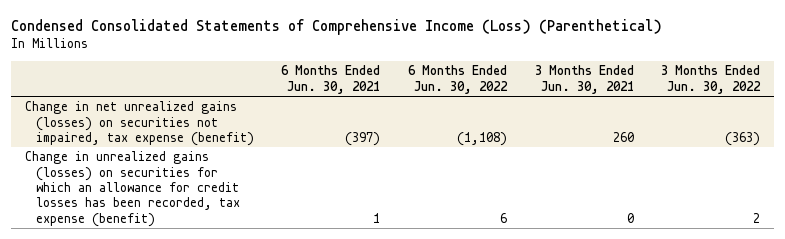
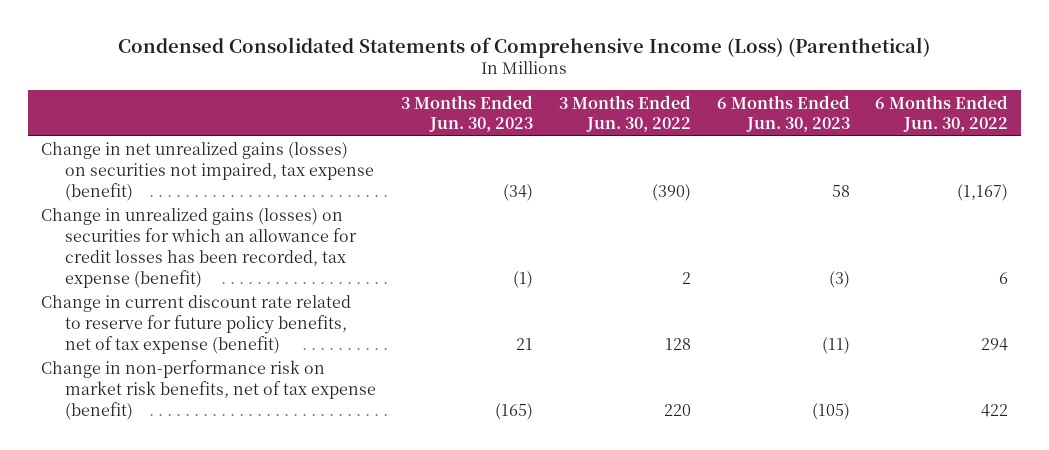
[281,65,381,94] 6 Months Ended Jun. 30, 2021 -> none
[534,65,634,94] 3 Months Ended Jun. 30, 2021 -> none
none -> [401,94,534,133] 3 Months Ended Jun. 30, 2023
none -> [716,94,850,133] 6 Months Ended Jun. 30, 2023
[456,132,507,147] (1,108) -> [957,183,1009,201] (1,167)
[725,132,761,147] (363) -> [651,183,691,201] (390)
none -> [40,295,351,354] Change in current discount rate related to reserve for future policy benefits, net of tax expense (benefit)
none -> [40,360,376,420] Change in non-performance risk on market risk benefits, net of tax expense (benefit)

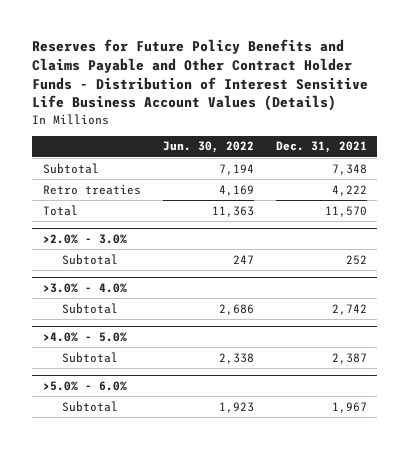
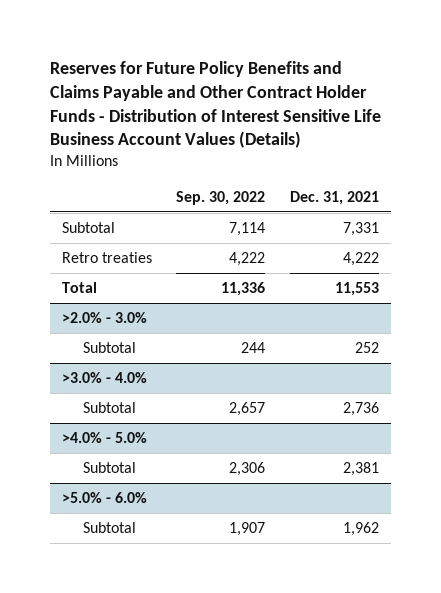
[162,141,254,154] Jun. 30, 2022 -> none
none -> [176,190,266,205] Sep. 30, 2022
[331,163,367,175] 7,348 -> [342,222,379,237] 7,331
[324,205,367,217] 11,570 -> [334,282,379,297] 11,553
[331,303,367,315] 2,742 -> [342,402,379,417] 2,736
[331,352,367,364] 2,387 -> [342,462,379,477] 2,381
[331,401,367,413] 1,967 -> [342,522,379,537] 1,962

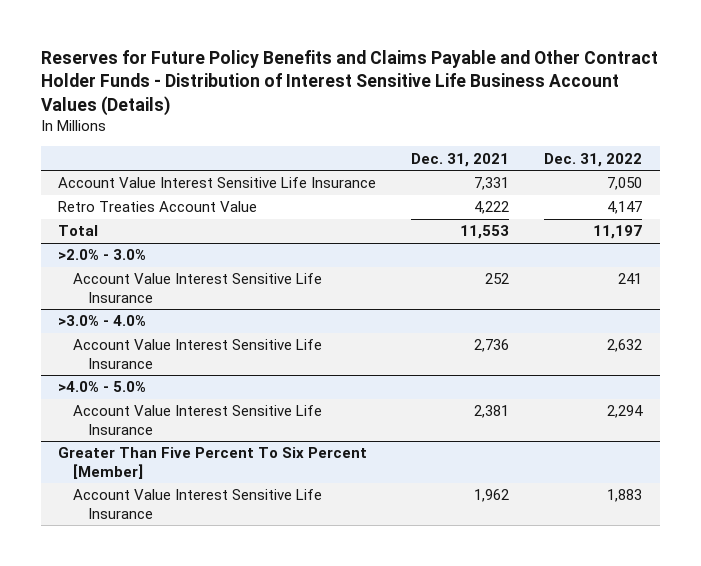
[176,190,266,205] Sep. 30, 2022 -> none
none -> [544,152,643,167] Dec. 31, 2022
[61,222,115,234] Subtotal -> [58,177,377,189] Account Value Interest Sensitive Life Insurance
[61,252,152,264] Retro treaties -> [58,201,258,213] Retro Treaties Account Value
[83,342,137,354] Subtotal -> [72,273,322,303] Account Value Interest Sensitive Life Insurance
[83,402,137,414] Subtotal -> [72,339,322,369] Account Value Interest Sensitive Life Insurance
[83,462,137,474] Subtotal -> [72,405,322,435] Account Value Interest Sensitive Life Insurance
[61,492,147,504] >5.0% - 6.0% -> [58,447,368,479] Greater Than Five Percent To Six Percent [Member]
[83,522,137,534] Subtotal -> [72,489,322,519] Account Value Interest Sensitive Life Insurance

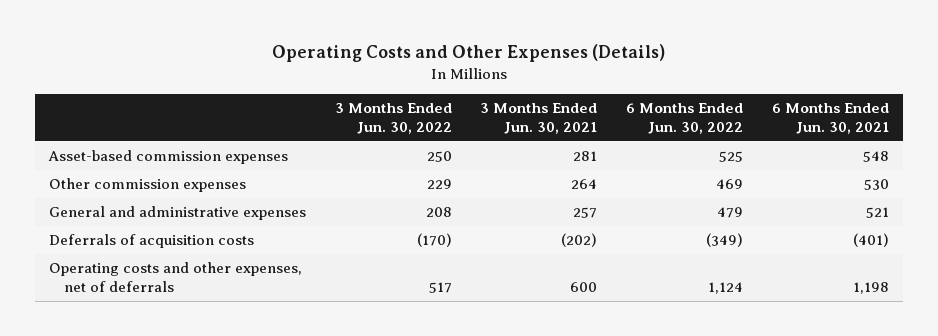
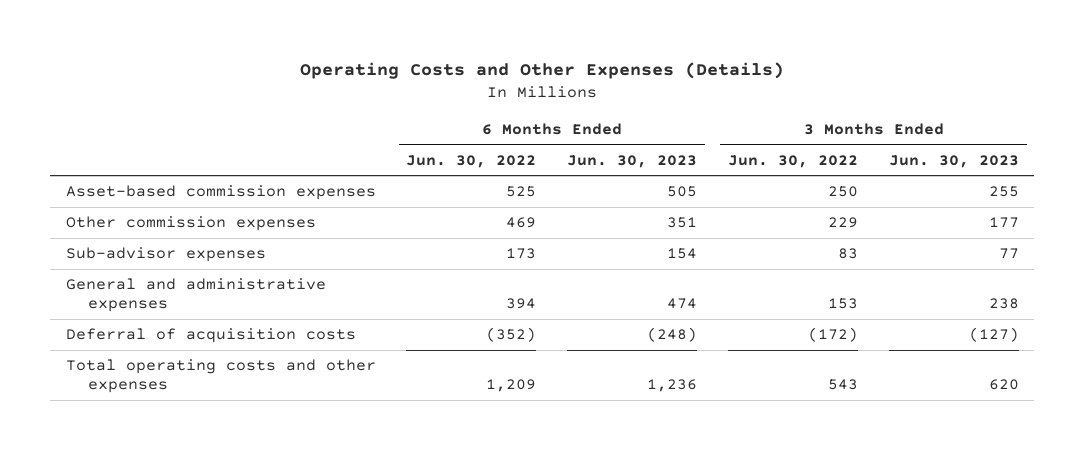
[480,103,598,134] 3 Months Ended Jun. 30, 2021 -> none
[771,103,889,134] 6 Months Ended Jun. 30, 2021 -> none
none -> [567,154,698,168] Jun. 30, 2023
none -> [889,154,1020,168] Jun. 30, 2023
none -> [65,247,266,263] Sub-advisor expenses
[425,207,452,218] 208 -> [828,297,859,309] 153
[716,207,743,219] 479 -> [506,297,537,309] 394
[49,234,255,249] Deferrals of acquisition costs -> [65,328,356,344] Deferral of acquisition costs
[416,233,452,248] (170) -> [808,327,859,343] (172)
[705,233,743,248] (349) -> [486,327,537,343] (352)
[49,262,303,292] Operating costs and other expenses, net of deferrals -> [65,359,376,393] Total operating costs and other expenses
[428,281,452,293] 517 -> [828,378,859,390] 543
[707,281,743,294] 1,124 -> [486,378,537,392] 1,209

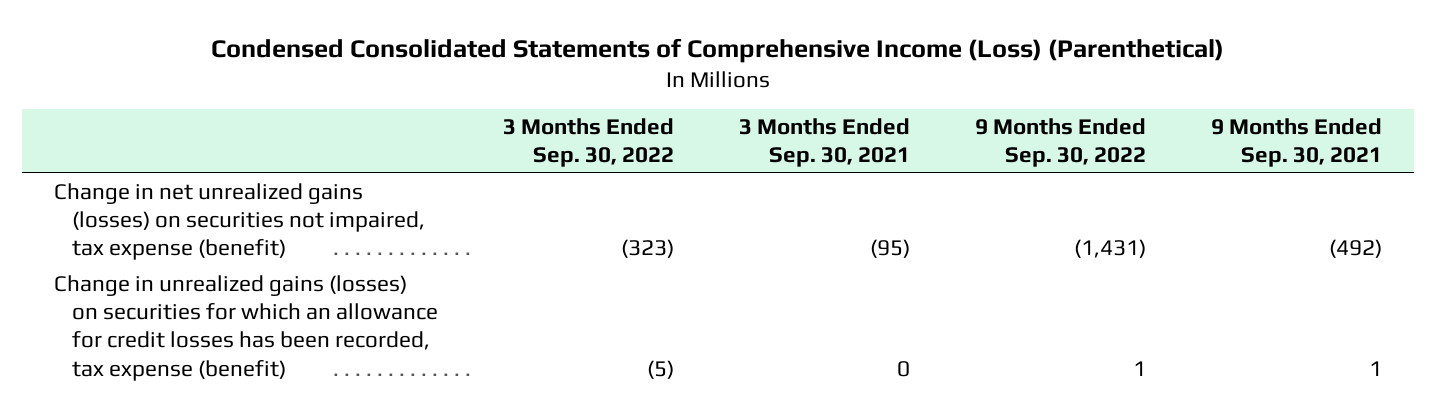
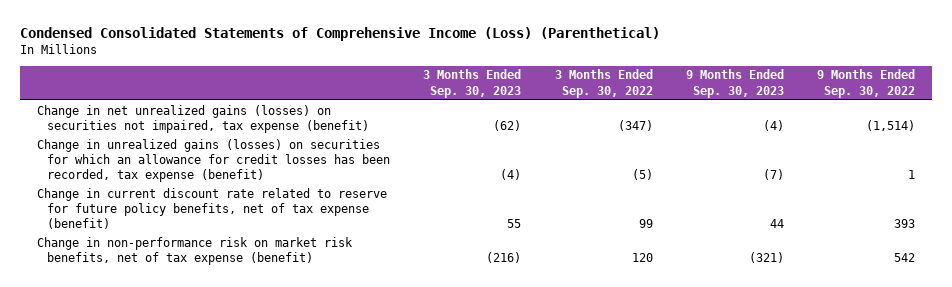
[739,118,911,168] 3 Months Ended Sep. 30, 2021 -> none
[1210,118,1382,168] 9 Months Ended Sep. 30, 2021 -> none
none -> [423,69,522,98] 3 Months Ended Sep. 30, 2023
none -> [685,69,784,98] 9 Months Ended Sep. 30, 2023
[621,239,675,259] (323) -> [617,119,653,131] (347)
[1073,239,1146,259] (1,431) -> [865,119,915,131] (1,514)
none -> [36,187,387,229] Change in current discount rate related to reserve for future policy benefits, net of tax expense (benefit)
none -> [36,236,353,265] Change in non-performance risk on market risk benefits, net of tax expense (benefit)

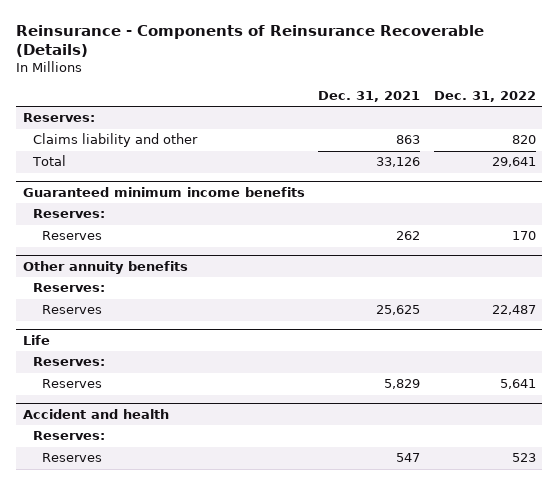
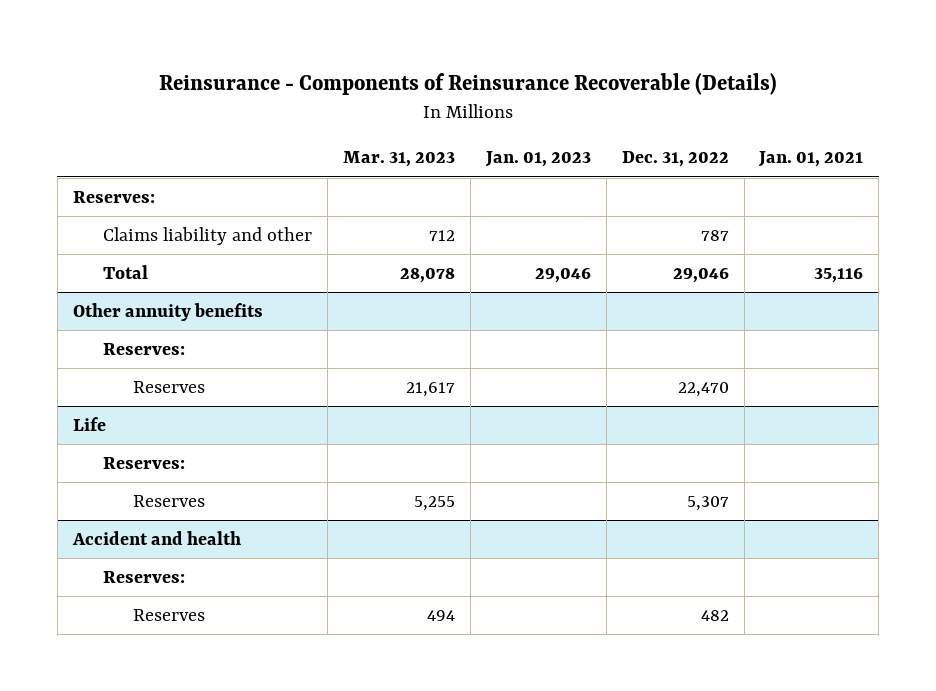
[318,90,421,102] Dec. 31, 2021 -> none
none -> [342,151,455,168] Mar. 31, 2023
none -> [484,151,591,168] Jan. 01, 2023
none -> [758,151,864,168] Jan. 01, 2021
[22,186,305,197] Guaranteed minimum income benefits -> none
[32,209,105,219] Reserves: -> none
[42,231,103,241] Reserves -> none
[511,135,536,145] 820 -> [700,229,729,241] 787
[491,157,536,168] 29,641 -> [672,267,729,283] 29,046
[491,305,536,316] 22,487 -> [677,381,729,397] 22,470
[499,379,536,390] 5,641 -> [686,495,729,511] 5,307
[511,453,536,463] 523 -> [700,609,729,621] 482

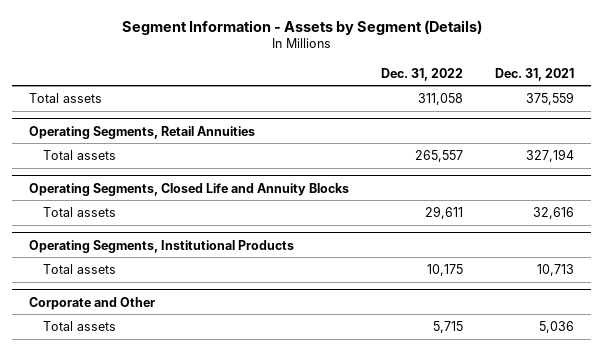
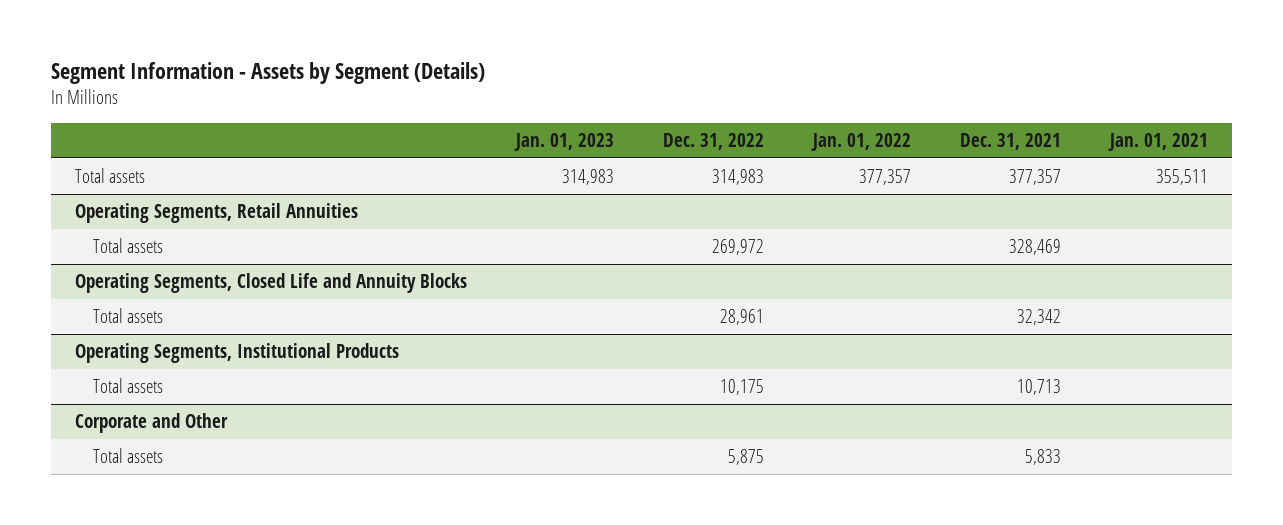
none -> [514,132,615,151] Jan. 01, 2023
none -> [810,132,911,151] Jan. 01, 2022
none -> [1107,132,1208,151] Jan. 01, 2021
[418,92,464,105] 311,058 -> [712,168,765,185] 314,983
[526,91,575,105] 375,559 -> [1008,168,1061,185] 377,357
[415,149,464,162] 265,557 -> [712,238,765,255] 269,972
[526,148,575,162] 327,194 -> [1008,238,1061,255] 328,469
[425,205,464,219] 29,611 -> [720,308,765,325] 28,961
[533,206,575,219] 32,616 -> [1016,308,1061,325] 32,342
[433,320,464,333] 5,715 -> [728,448,765,465] 5,875
[539,320,575,333] 5,036 -> [1024,448,1061,465] 5,833

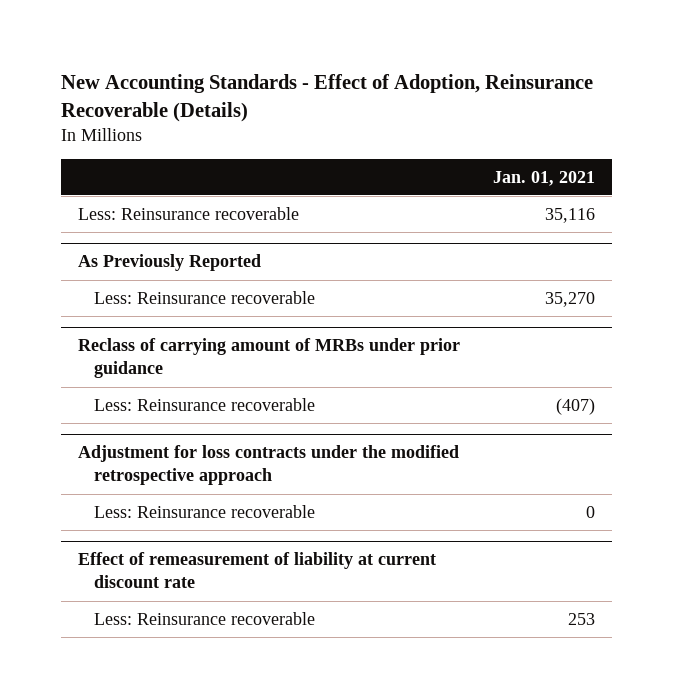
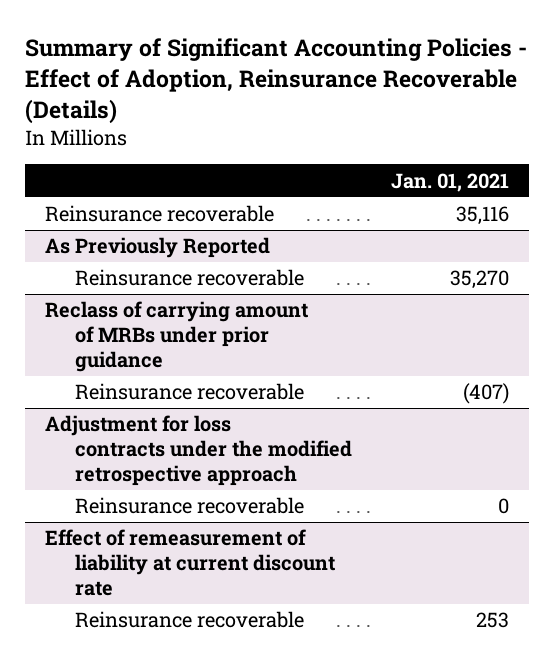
[61,73,594,122] New Accounting Standards - Effect of Adoption, Reinsurance Recoverable (Details) -> [25,38,528,124] Summary of Significant Accounting Policies - Effect of Adoption, Reinsurance Recoverable (Details)
[77,206,299,220] Less: Reinsurance recoverable -> [44,205,274,223] Reinsurance recoverable
[93,290,315,304] Less: Reinsurance recoverable -> [74,269,304,287] Reinsurance recoverable
[93,397,315,411] Less: Reinsurance recoverable -> [74,383,304,401] Reinsurance recoverable
[93,504,315,518] Less: Reinsurance recoverable -> [74,497,304,515] Reinsurance recoverable
[93,611,315,625] Less: Reinsurance recoverable -> [74,611,304,629] Reinsurance recoverable

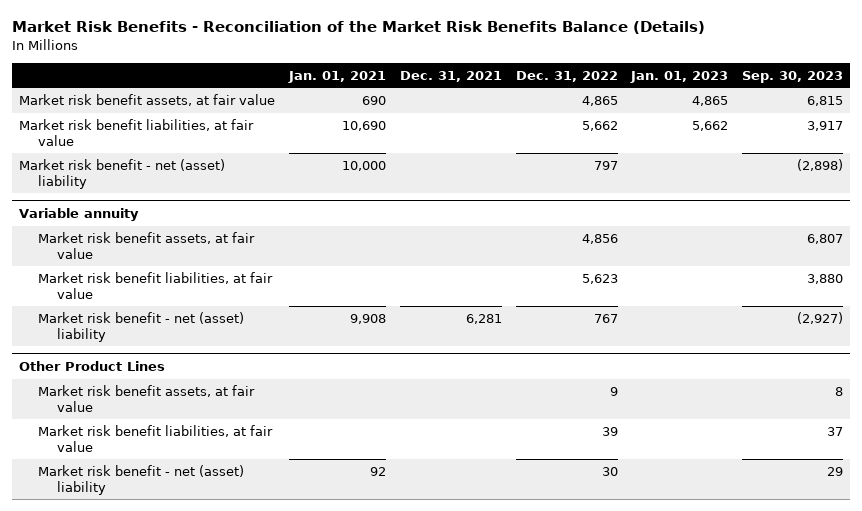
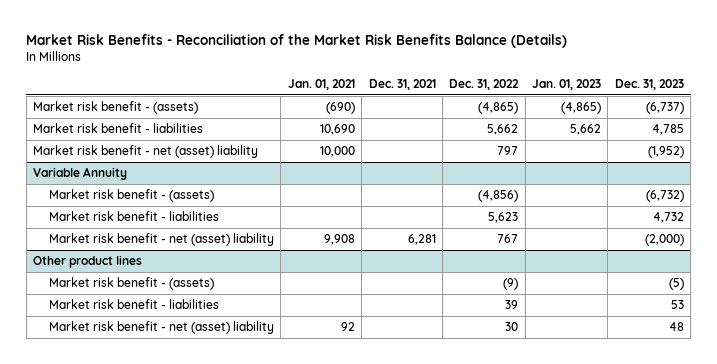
[742,70,844,83] Sep. 30, 2023 -> none
none -> [614,78,684,90] Dec. 31, 2023
[19,94,276,107] Market risk benefit assets, at fair value -> [33,101,199,115] Market risk benefit - (assets)
[362,96,387,106] 690 -> [325,102,355,115] (690)
[581,96,618,107] 4,865 -> [478,102,519,115] (4,865)
[692,96,729,107] 4,865 -> [561,102,602,115] (4,865)
[19,119,255,146] Market risk benefit liabilities, at fair value -> [33,123,204,134] Market risk benefit - liabilities
[19,207,140,221] Variable annuity -> [33,167,128,181] Variable Annuity
[38,232,256,259] Market risk benefit assets, at fair value -> [48,189,214,203] Market risk benefit - (assets)
[581,234,618,245] 4,856 -> [478,190,519,203] (4,856)
[38,272,274,299] Market risk benefit liabilities, at fair value -> [48,211,219,222] Market risk benefit - liabilities
[19,360,166,371] Other Product Lines -> [33,255,143,269] Other product lines
[38,385,256,412] Market risk benefit assets, at fair value -> [48,277,214,291] Market risk benefit - (assets)
[609,387,618,397] 9 -> [503,278,519,291] (9)
[38,425,274,452] Market risk benefit liabilities, at fair value -> [48,299,219,310] Market risk benefit - liabilities

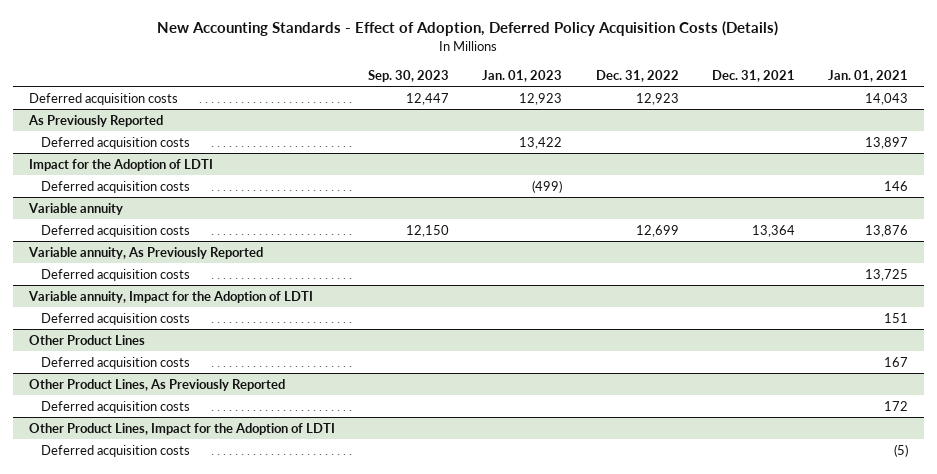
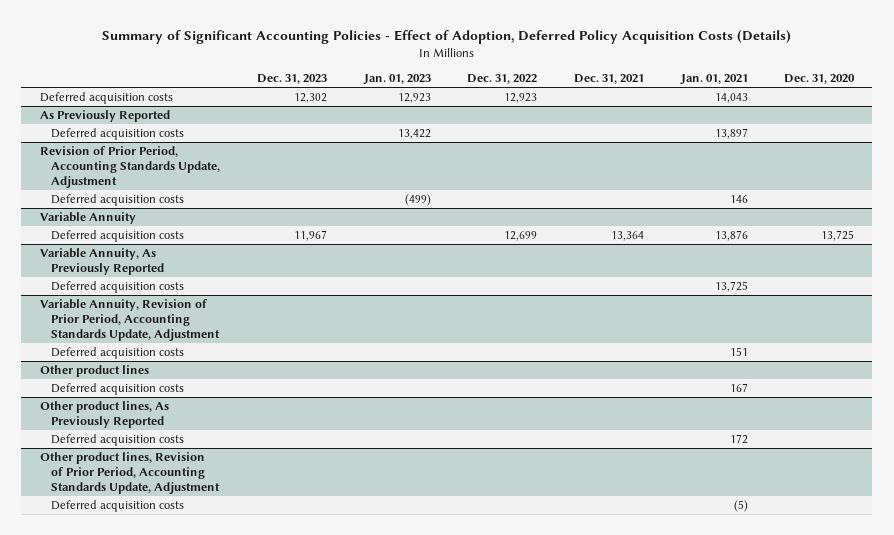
[157,21,779,37] New Accounting Standards - Effect of Adoption, Deferred Policy Acquisition Costs (Details) -> [101,30,791,45] Summary of Significant Accounting Policies - Effect of Adoption, Deferred Policy Acquisition Costs (Details)
[368,69,450,82] Sep. 30, 2023 -> none
none -> [257,74,328,85] Dec. 31, 2023
none -> [784,74,856,85] Dec. 31, 2020
[29,158,214,171] Impact for the Adoption of LDTI -> [39,146,221,188] Revision of Prior Period, Accounting Standards Update, Adjustment
[28,202,124,215] Variable annuity -> [39,212,136,225] Variable Annuity
[28,246,264,259] Variable annuity, As Previously Reported -> [39,248,165,275] Variable Annuity, As Previously Reported
[28,290,314,303] Variable annuity, Impact for the Adoption of LDTI -> none
none -> [39,299,221,341] Variable Annuity, Revision of Prior Period, Accounting Standards Update, Adjustment
[29,334,146,345] Other Product Lines -> [39,365,149,378] Other product lines
[29,378,286,391] Other Product Lines, As Previously Reported -> [39,401,169,428] Other product lines, As Previously Reported
[29,422,336,435] Other Product Lines, Impact for the Adoption of LDTI -> none
none -> [39,452,221,494] Other product lines, Revision of Prior Period, Accounting Standards Update, Adjustment

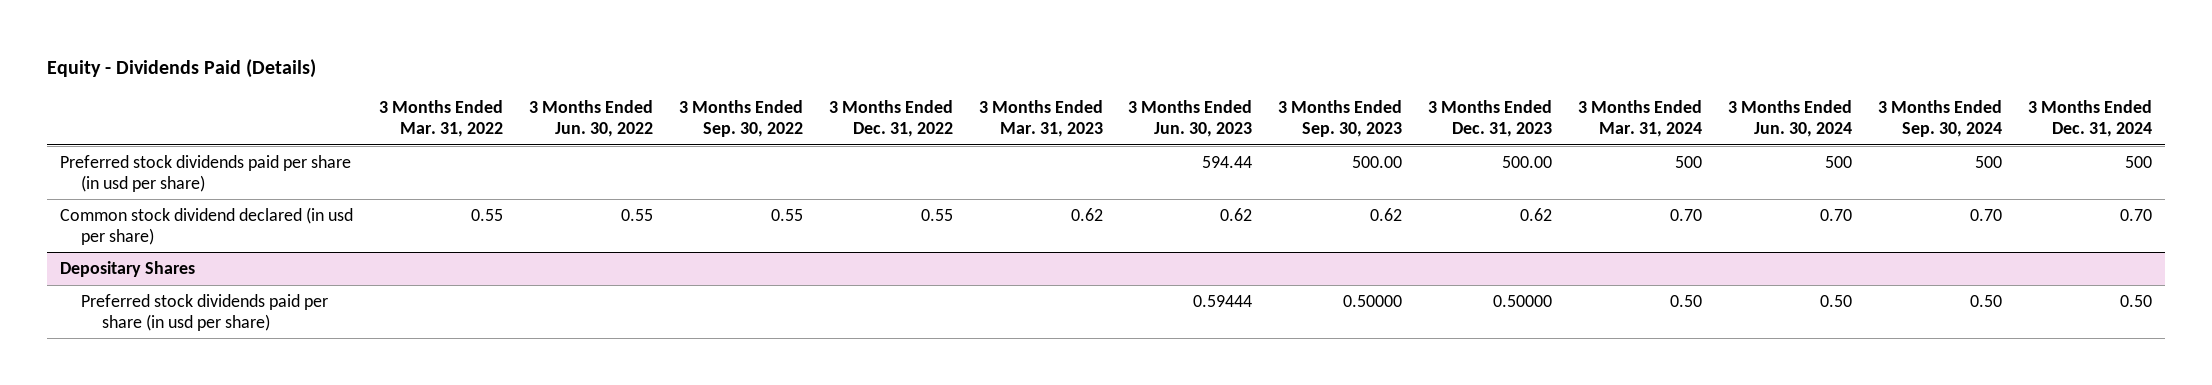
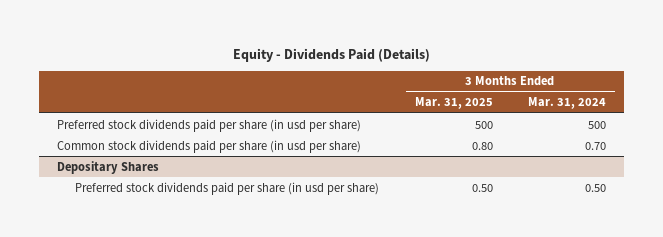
[378,100,503,137] 3 Months Ended Mar. 31, 2022 -> none
[528,100,653,137] 3 Months Ended Jun. 30, 2022 -> none
[678,100,803,137] 3 Months Ended Sep. 30, 2022 -> none
[828,100,953,137] 3 Months Ended Dec. 31, 2022 -> none
[978,100,1103,137] 3 Months Ended Mar. 31, 2023 -> none
[1128,100,1253,137] 3 Months Ended Jun. 30, 2023 -> none
[1278,100,1403,137] 3 Months Ended Sep. 30, 2023 -> none
[1428,100,1553,137] 3 Months Ended Dec. 31, 2023 -> none
[1727,100,1852,137] 3 Months Ended Jun. 30, 2024 -> none
[1877,100,2002,137] 3 Months Ended Sep. 30, 2024 -> none
[2027,100,2152,137] 3 Months Ended Dec. 31, 2024 -> none
none -> [414,97,493,110] Mar. 31, 2025
[60,207,354,245] Common stock dividend declared (in usd per share) -> [57,139,362,153] Common stock dividends paid per share (in usd per share)

